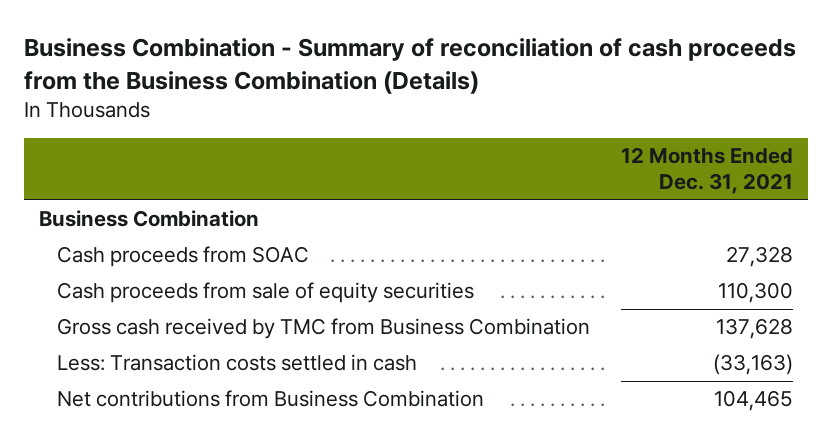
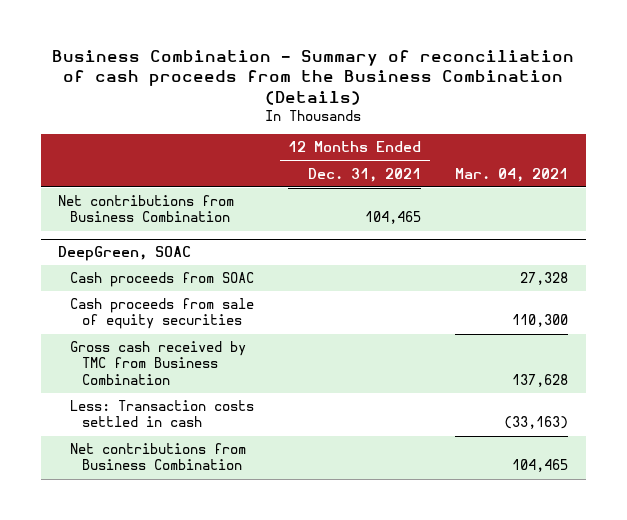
none -> [455,167,569,182] Mar. 04, 2021
[39,210,260,228] Business Combination -> none
[56,246,309,268] Cash proceeds from SOAC -> none
[56,282,474,304] Cash proceeds from sale of equity securities -> none
[56,318,590,340] Gross cash received by TMC from Business Combination -> none
[56,354,417,372] Less: Transaction costs settled in cash -> none
none -> [58,246,192,262] DeepGreen, SOAC
none -> [69,272,254,288] Cash proceeds from SOAC
none -> [69,298,254,330] Cash proceeds from sale of equity securities
none -> [69,341,246,385] Gross cash received by TMC from Business Combination
none -> [69,400,254,428] Less: Transaction costs settled in cash
none -> [69,443,246,471] Net contributions from Business Combination

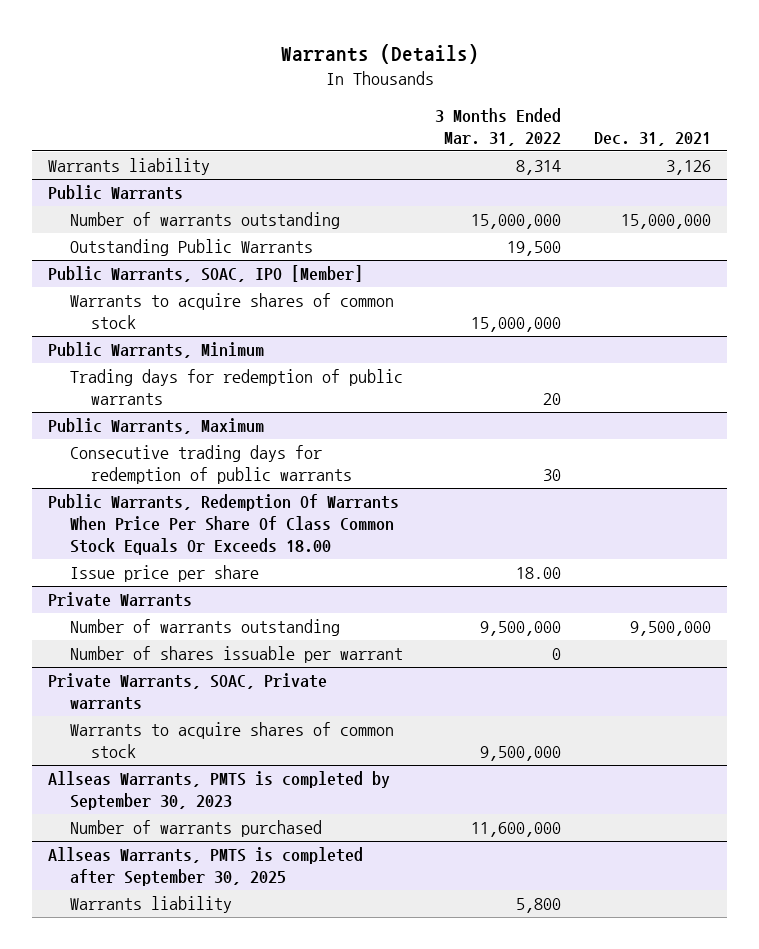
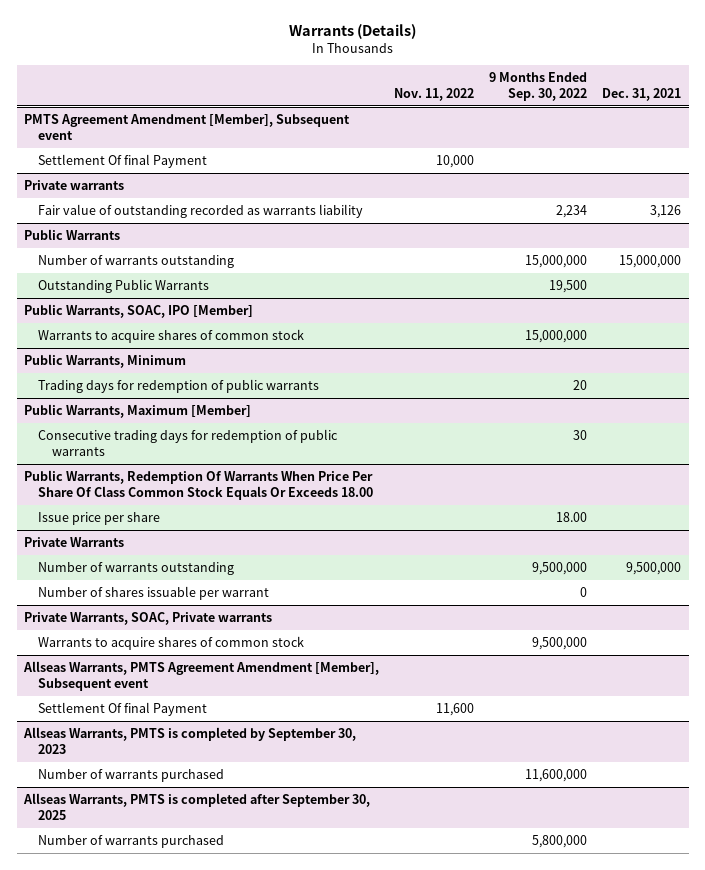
[435,108,562,146] 3 Months Ended Mar. 31, 2022 -> none
none -> [394,88,475,102] Nov. 11, 2022
none -> [489,72,588,102] 9 Months Ended Sep. 30, 2022
[48,158,211,176] Warrants liability -> none
none -> [24,113,351,140] PMTS Agreement Amendment [Member], Subsequent event
none -> [37,153,207,168] Settlement Of final Payment
none -> [24,179,125,190] Private warrants
none -> [37,203,363,218] Fair value of outstanding recorded as warrants liability
[48,418,265,435] Public Warrants, Maximum -> [24,403,252,418] Public Warrants, Maximum [Member]
none -> [23,660,380,691] Allseas Warrants, PMTS Agreement Amendment [Member], Subsequent event
none -> [37,701,207,716] Settlement Of final Payment
[69,896,232,914] Warrants liability -> none
none -> [37,834,224,848] Number of warrants purchased

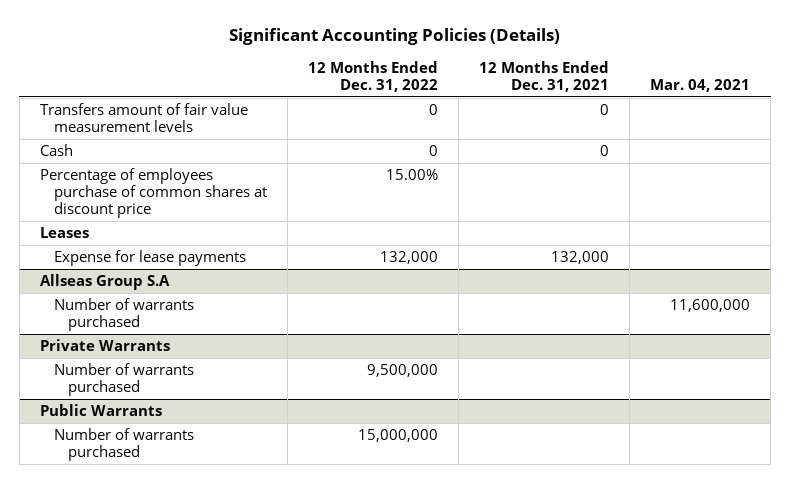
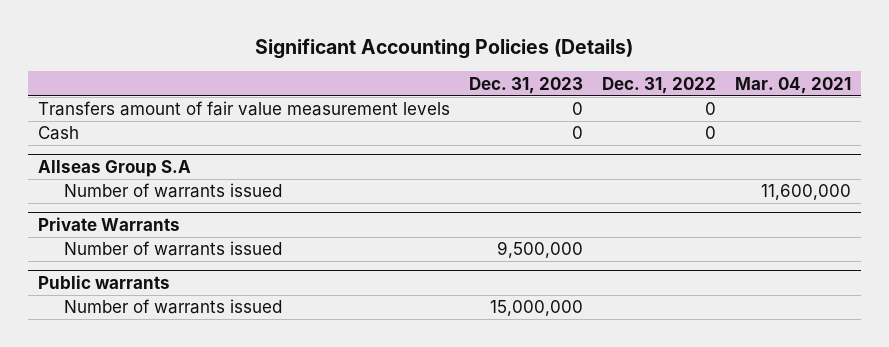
[307,60,438,92] 12 Months Ended Dec. 31, 2022 -> none
[478,60,609,92] 12 Months Ended Dec. 31, 2021 -> none
none -> [468,76,583,94] Dec. 31, 2023
none -> [602,76,717,94] Dec. 31, 2022
[39,168,267,218] Percentage of employees purchase of common shares at discount price -> none
[39,227,89,239] Leases -> none
[53,250,246,267] Expense for lease payments -> none
[53,298,194,331] Number of warrants purchased -> [64,183,283,199] Number of warrants issued
[53,363,194,396] Number of warrants purchased -> [64,241,283,257] Number of warrants issued
[39,404,162,417] Public Warrants -> [37,275,170,290] Public warrants
[53,428,194,461] Number of warrants purchased -> [64,299,283,315] Number of warrants issued

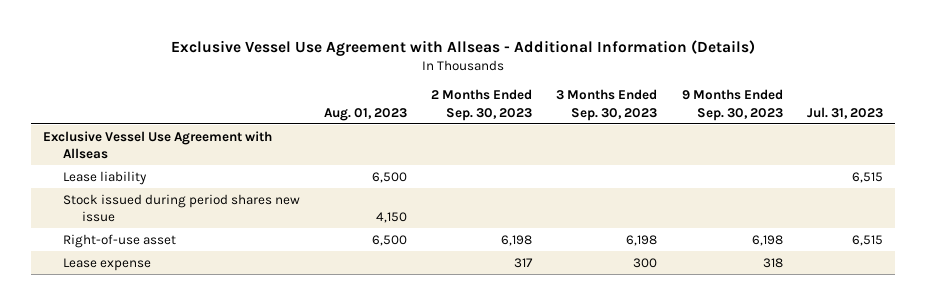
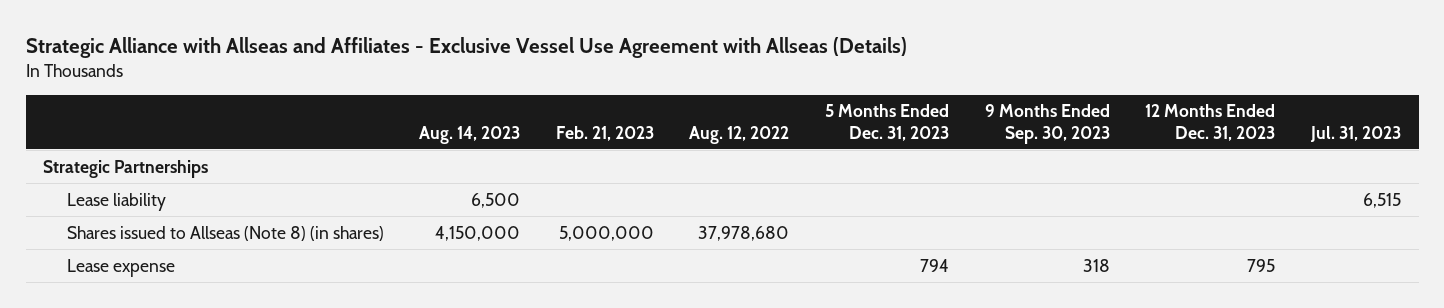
[171,39,756,56] Exclusive Vessel Use Agreement with Allseas - Additional Information (Details) -> [25,37,907,59] Strategic Alliance with Allseas and Affiliates - Exclusive Vessel Use Agreement with Allseas (Details)
[323,107,407,121] Aug. 01, 2023 -> none
[431,89,533,121] 2 Months Ended Sep. 30, 2023 -> none
[556,89,658,121] 3 Months Ended Sep. 30, 2023 -> none
none -> [419,125,521,144] Aug. 14, 2023
none -> [555,125,654,141] Feb. 21, 2023
none -> [689,125,790,144] Aug. 12, 2022
none -> [825,104,950,141] 5 Months Ended Dec. 31, 2023
none -> [1145,104,1276,141] 12 Months Ended Dec. 31, 2023
[43,130,273,160] Exclusive Vessel Use Agreement with Allseas -> none
none -> [43,159,209,178] Strategic Partnerships
[62,233,176,248] Right-of-use asset -> none
[62,193,300,223] Stock issued during period shares new issue -> [66,225,384,241] Shares issued to Allseas (Note 8) (in shares)

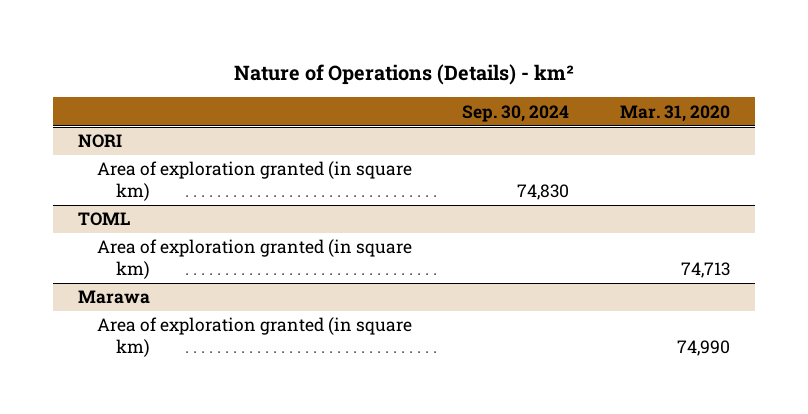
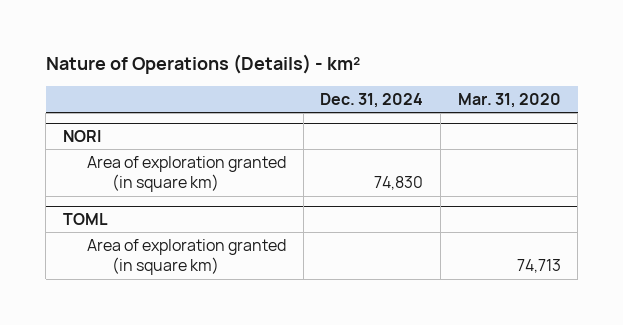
[462,104,570,122] Sep. 30, 2024 -> none
none -> [320,92,424,108] Dec. 31, 2024
[77,290,150,305] Marawa -> none
[96,317,412,357] Area of exploration granted (in square km) -> none

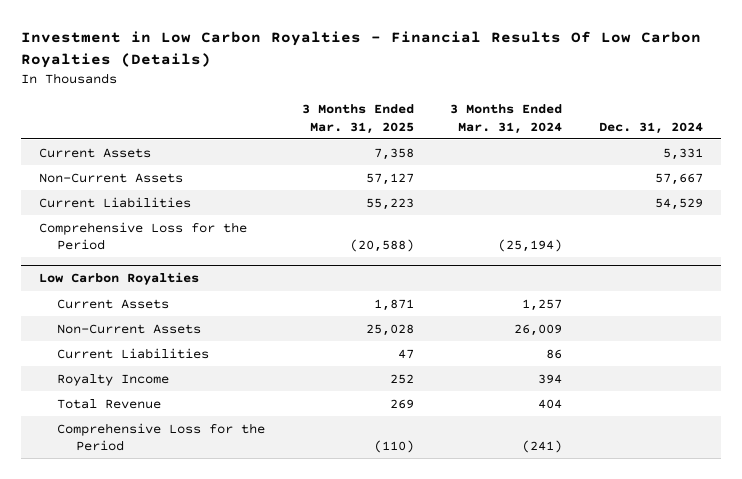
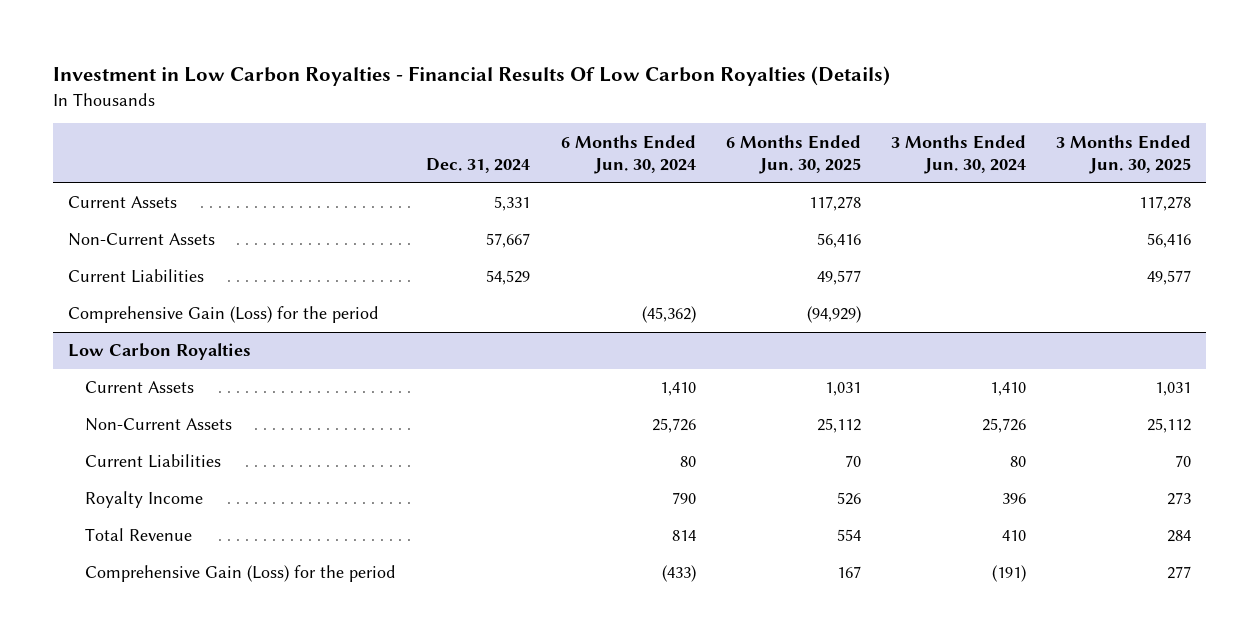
[301,103,414,134] 3 Months Ended Mar. 31, 2025 -> none
[450,103,563,134] 3 Months Ended Mar. 31, 2024 -> none
none -> [560,134,696,175] 6 Months Ended Jun. 30, 2024
none -> [725,134,861,175] 6 Months Ended Jun. 30, 2025
none -> [890,134,1026,175] 3 Months Ended Jun. 30, 2024
none -> [1055,134,1191,175] 3 Months Ended Jun. 30, 2025
[38,221,247,251] Comprehensive Loss for the Period -> [68,306,380,324] Comprehensive Gain (Loss) for the period
[57,422,266,452] Comprehensive Loss for the Period -> [85,565,397,583] Comprehensive Gain (Loss) for the period

